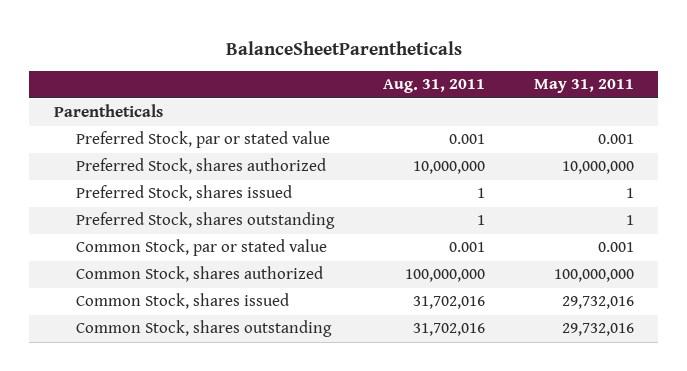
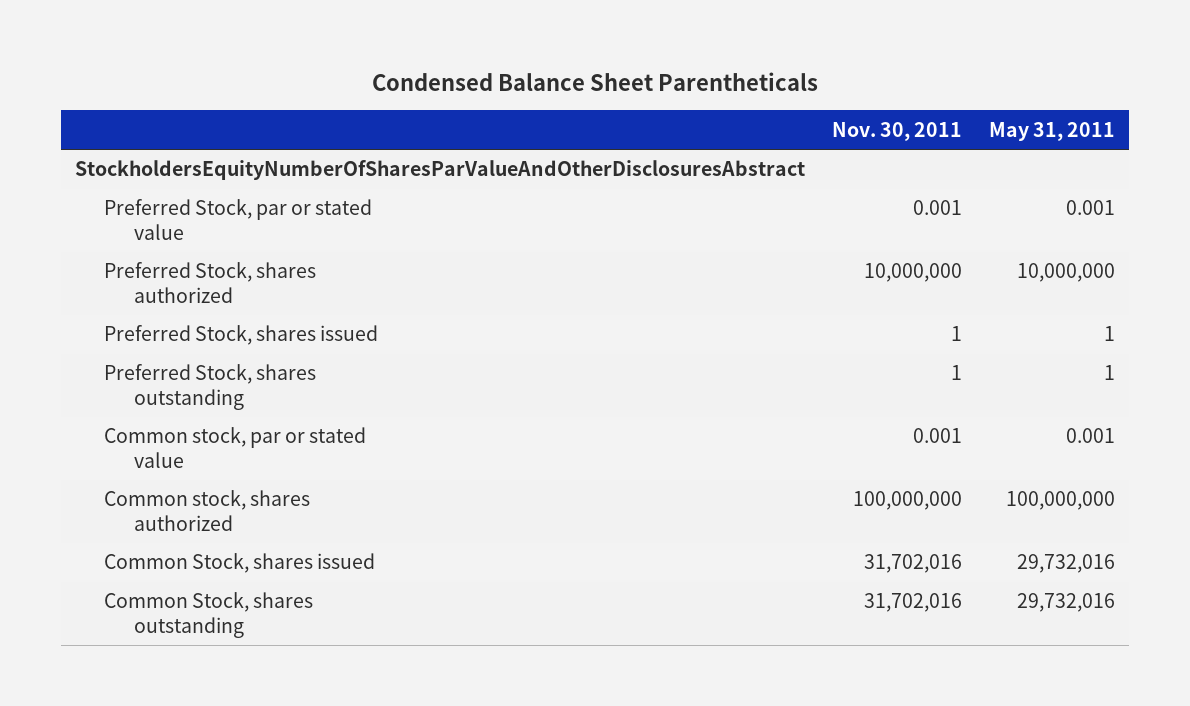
[225,40,462,55] BalanceSheetParentheticals -> [371,71,818,91] Condensed Balance Sheet Parentheticals
[383,79,486,94] Aug. 31, 2011 -> none
none -> [831,121,962,141] Nov. 30, 2011
[53,104,163,118] Parentheticals -> none
none -> [74,160,805,181] StockholdersEquityNumberOfSharesParValueAndOtherDisclosuresAbstract
[76,239,328,257] Common Stock, par or stated value -> [104,427,367,468] Common stock, par or stated value
[76,266,324,283] Common Stock, shares authorized -> [104,490,311,531] Common stock, shares authorized

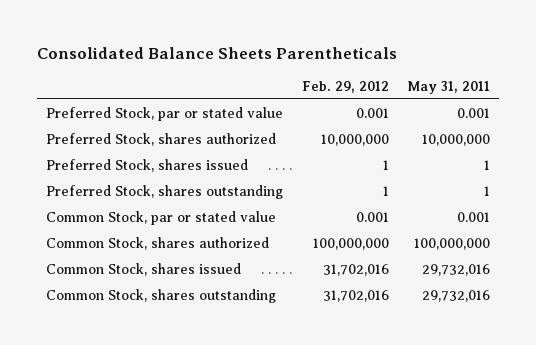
[371,71,818,91] Condensed Balance Sheet Parentheticals -> [37,47,398,60] Consolidated Balance Sheets Parentheticals
[831,121,962,141] Nov. 30, 2011 -> none
none -> [301,81,389,94] Feb. 29, 2012
[74,160,805,181] StockholdersEquityNumberOfSharesParValueAndOtherDisclosuresAbstract -> none
[104,427,367,468] Common stock, par or stated value -> [46,210,277,225] Common Stock, par or stated value
[104,490,311,531] Common stock, shares authorized -> [46,236,270,250] Common Stock, shares authorized

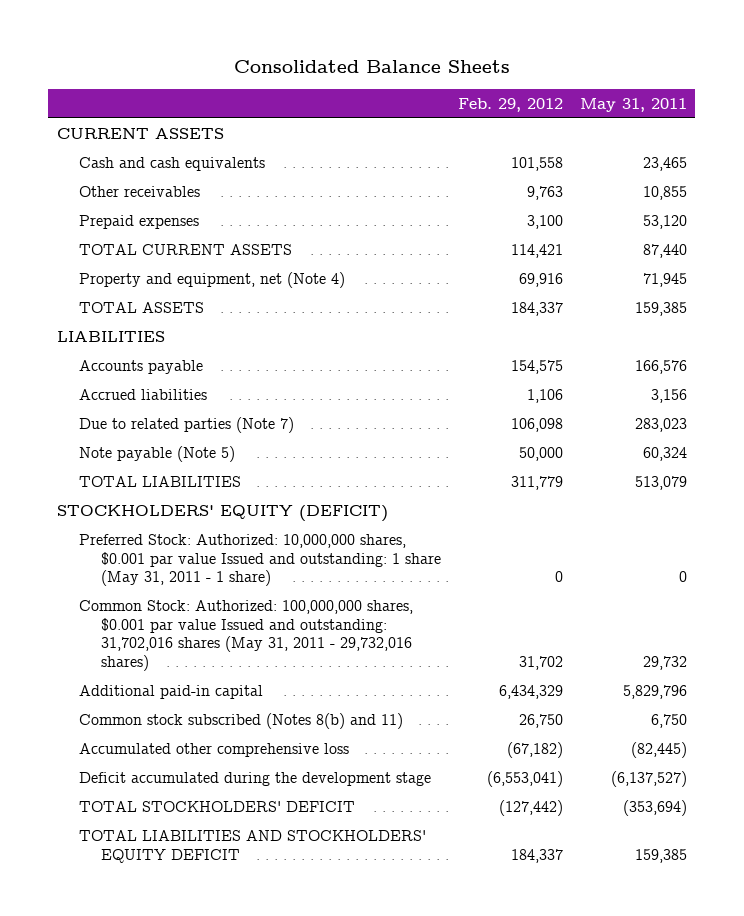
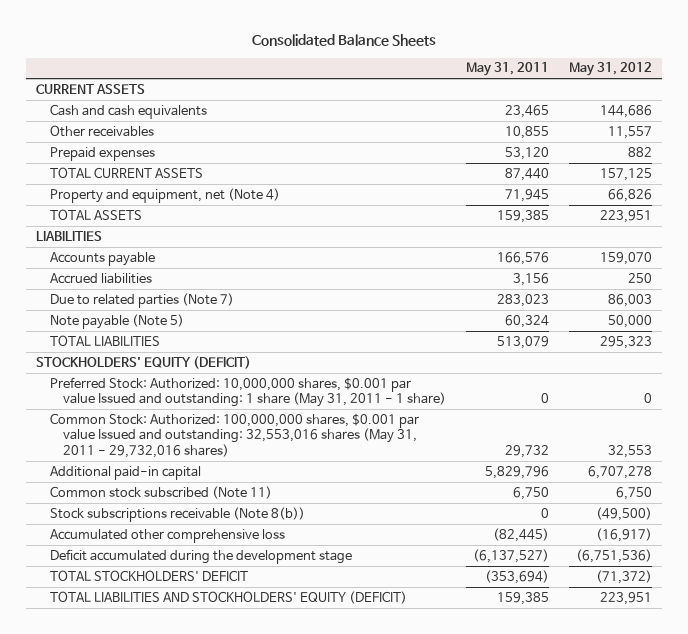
[457,98,563,113] Feb. 29, 2012 -> none
none -> [568,62,652,77] May 31, 2012
[78,599,413,672] Common Stock: Authorized: 100,000,000 shares, $0.001 par value Issued and outstanding: 31,702,016 shares (May 31, 2011 - 29,732,016 shares) -> [49,412,419,458] Common Stock: Authorized: 100,000,000 shares, $0.001 par value Issued and outstanding: 32,553,016 shares (May 31, 2011 - 29,732,016 shares)
[78,712,403,729] Common stock subscribed (Notes 8(b) and 11) -> [49,485,272,499] Common stock subscribed (Note 11)
none -> [49,506,305,522] Stock subscriptions receivable (Note 8(b))
[78,829,426,863] TOTAL LIABILITIES AND STOCKHOLDERS' EQUITY DEFICIT -> [49,590,407,604] TOTAL LIABILITIES AND STOCKHOLDERS' EQUITY (DEFICIT)

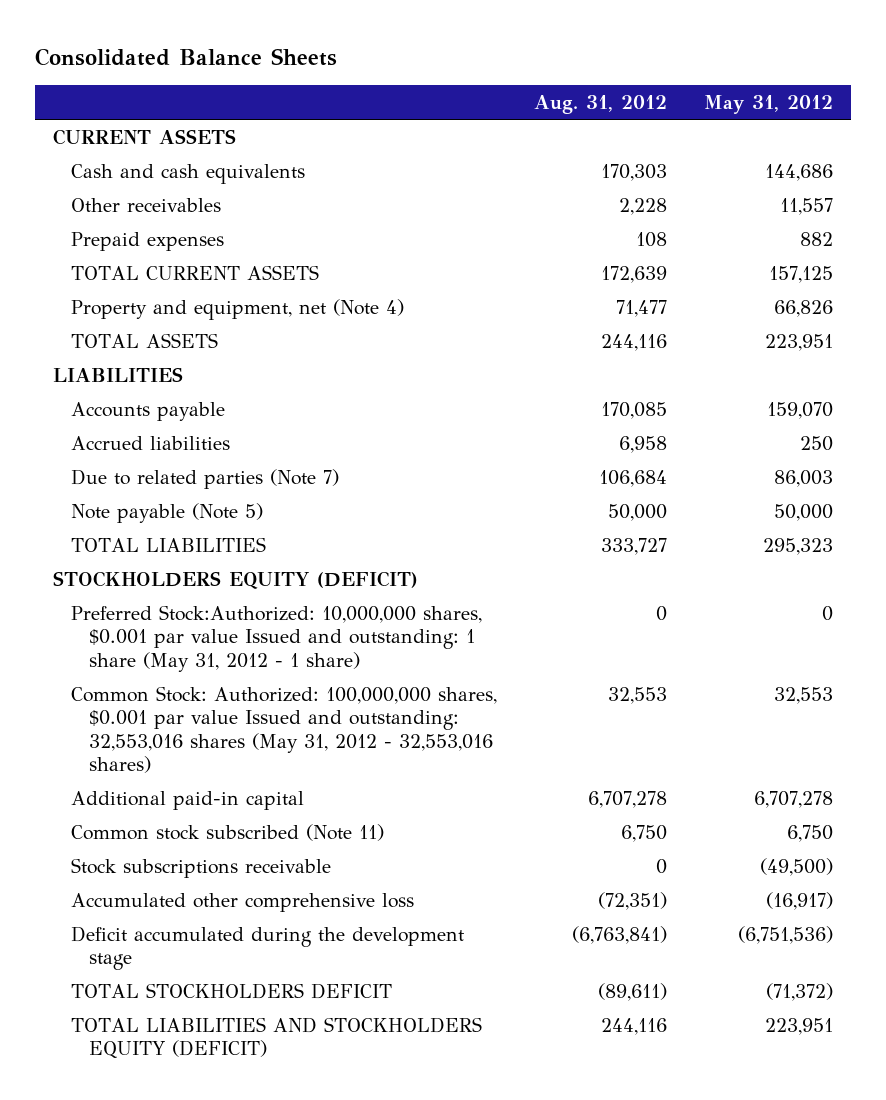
[466,62,550,77] May 31, 2011 -> none
none -> [533,95,667,115] Aug. 31, 2012
[36,355,252,369] STOCKHOLDERS' EQUITY (DEFICIT) -> [53,570,419,589] STOCKHOLDERS EQUITY (DEFICIT)
[49,376,447,408] Preferred Stock: Authorized: 10,000,000 shares, $0.001 par value Issued and outstanding: 1 share (May 31, 2011 - 1 share) -> [70,604,482,672] Preferred Stock:Authorized: 10,000,000 shares, $0.001 par value Issued and outstanding: 1 share (May 31, 2012 - 1 share)
[49,412,419,458] Common Stock: Authorized: 100,000,000 shares, $0.001 par value Issued and outstanding: 32,553,016 shares (May 31, 2011 - 29,732,016 shares) -> [70,685,497,773] Common Stock: Authorized: 100,000,000 shares, $0.001 par value Issued and outstanding: 32,553,016 shares (May 31, 2012 - 32,553,016 shares)
[49,506,305,522] Stock subscriptions receivable (Note 8(b)) -> [70,857,331,878] Stock subscriptions receivable
[49,569,248,581] TOTAL STOCKHOLDERS' DEFICIT -> [70,982,392,999] TOTAL STOCKHOLDERS DEFICIT
[49,590,407,604] TOTAL LIABILITIES AND STOCKHOLDERS' EQUITY (DEFICIT) -> [70,1016,482,1060] TOTAL LIABILITIES AND STOCKHOLDERS EQUITY (DEFICIT)

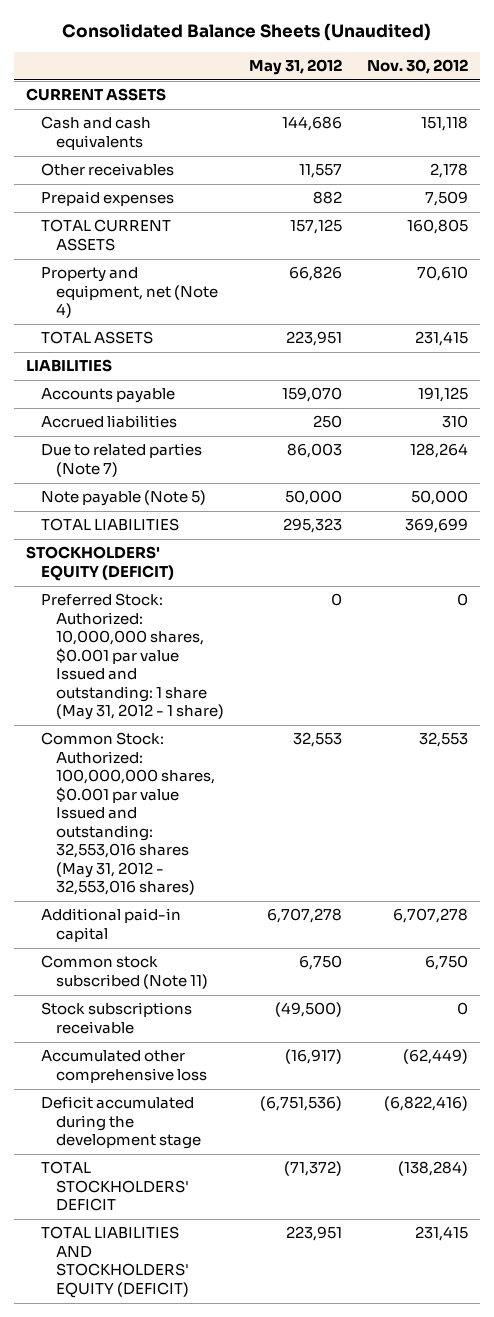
[34,48,337,67] Consolidated Balance Sheets -> [62,22,432,41] Consolidated Balance Sheets (Unaudited)
[533,95,667,115] Aug. 31, 2012 -> none
none -> [367,59,469,75] Nov. 30, 2012
[53,570,419,589] STOCKHOLDERS EQUITY (DEFICIT) -> [26,546,175,581] STOCKHOLDERS' EQUITY (DEFICIT)
[70,604,482,672] Preferred Stock:Authorized: 10,000,000 shares, $0.001 par value Issued and outstanding: 1 share (May 31, 2012 - 1 share) -> [41,593,225,721] Preferred Stock: Authorized: 10,000,000 shares, $0.001 par value Issued and outstanding: 1 share (May 31, 2012 - 1 share)
[70,982,392,999] TOTAL STOCKHOLDERS DEFICIT -> [41,1161,190,1212] TOTAL STOCKHOLDERS' DEFICIT
[70,1016,482,1060] TOTAL LIABILITIES AND STOCKHOLDERS EQUITY (DEFICIT) -> [41,1226,190,1298] TOTAL LIABILITIES AND STOCKHOLDERS' EQUITY (DEFICIT)

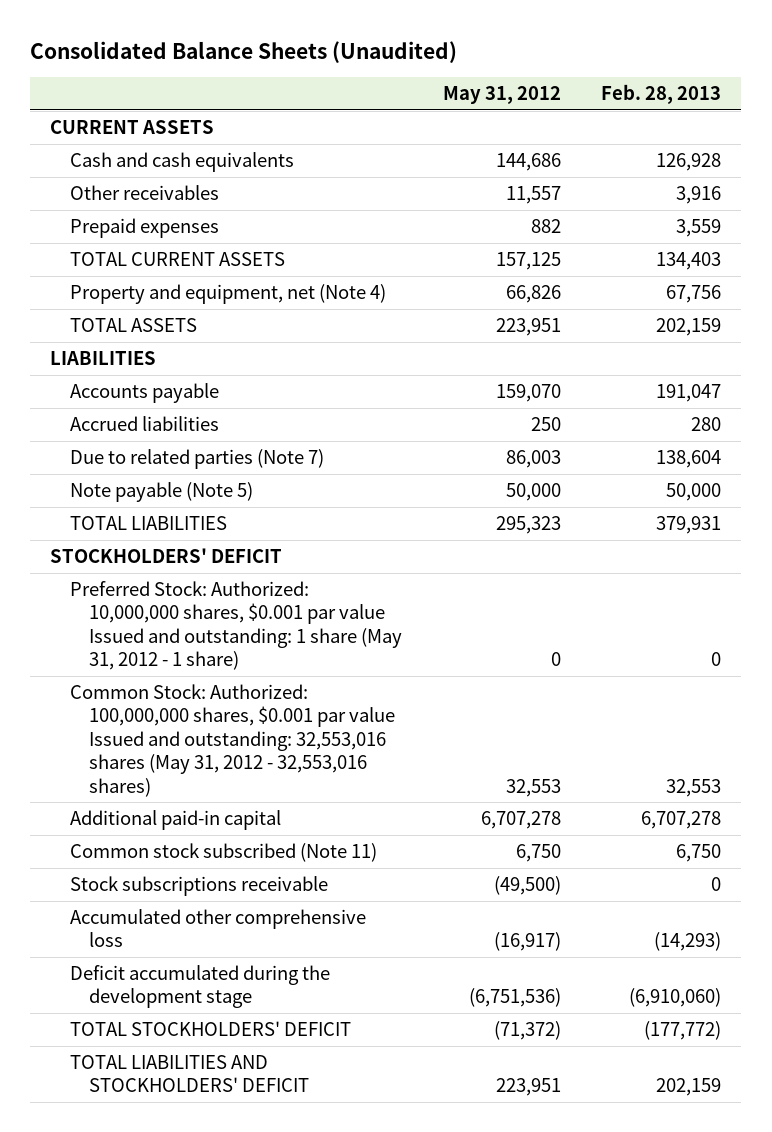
[367,59,469,75] Nov. 30, 2012 -> none
none -> [601,84,722,105] Feb. 28, 2013
[26,546,175,581] STOCKHOLDERS' EQUITY (DEFICIT) -> [50,548,283,564] STOCKHOLDERS' DEFICIT
[41,1226,190,1298] TOTAL LIABILITIES AND STOCKHOLDERS' EQUITY (DEFICIT) -> [69,1055,309,1093] TOTAL LIABILITIES AND STOCKHOLDERS' DEFICIT

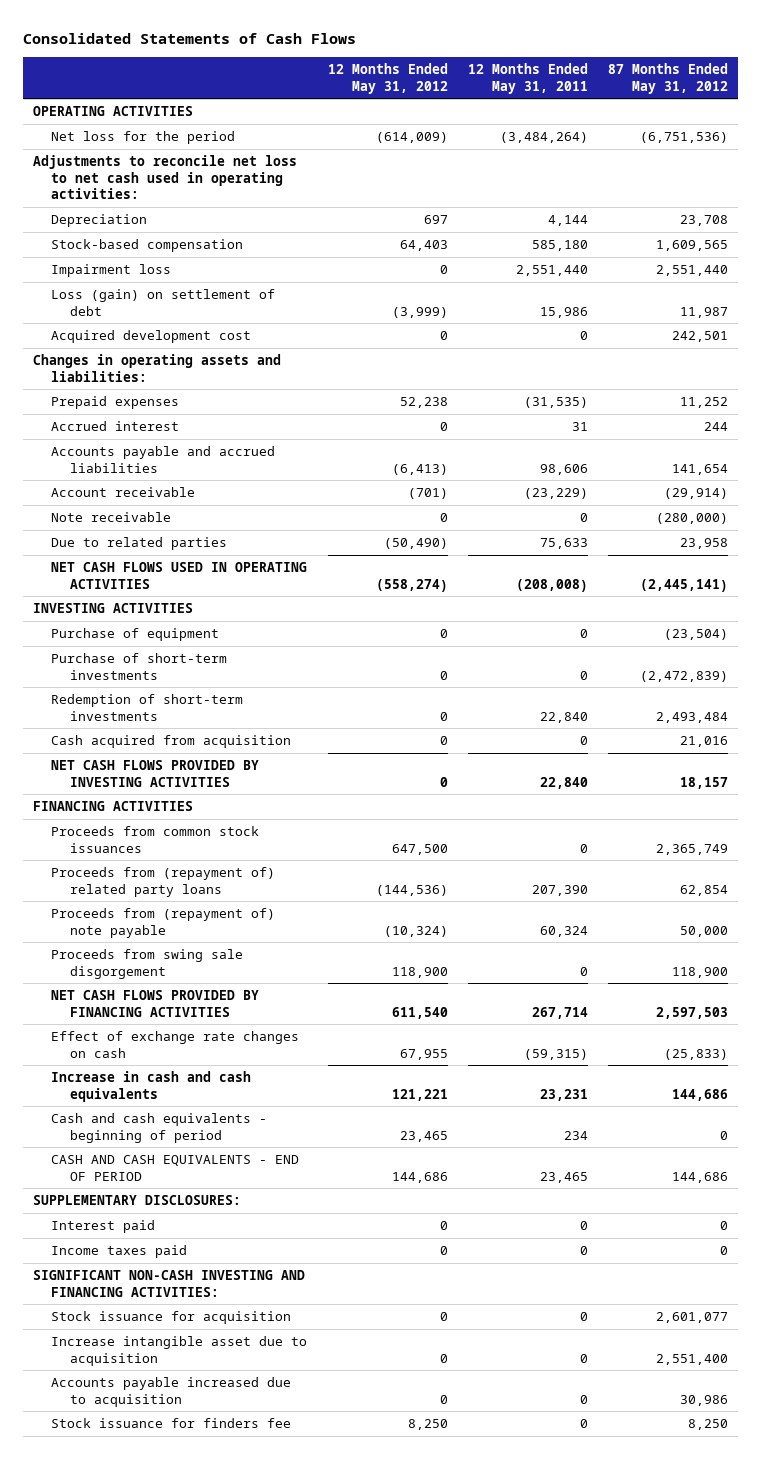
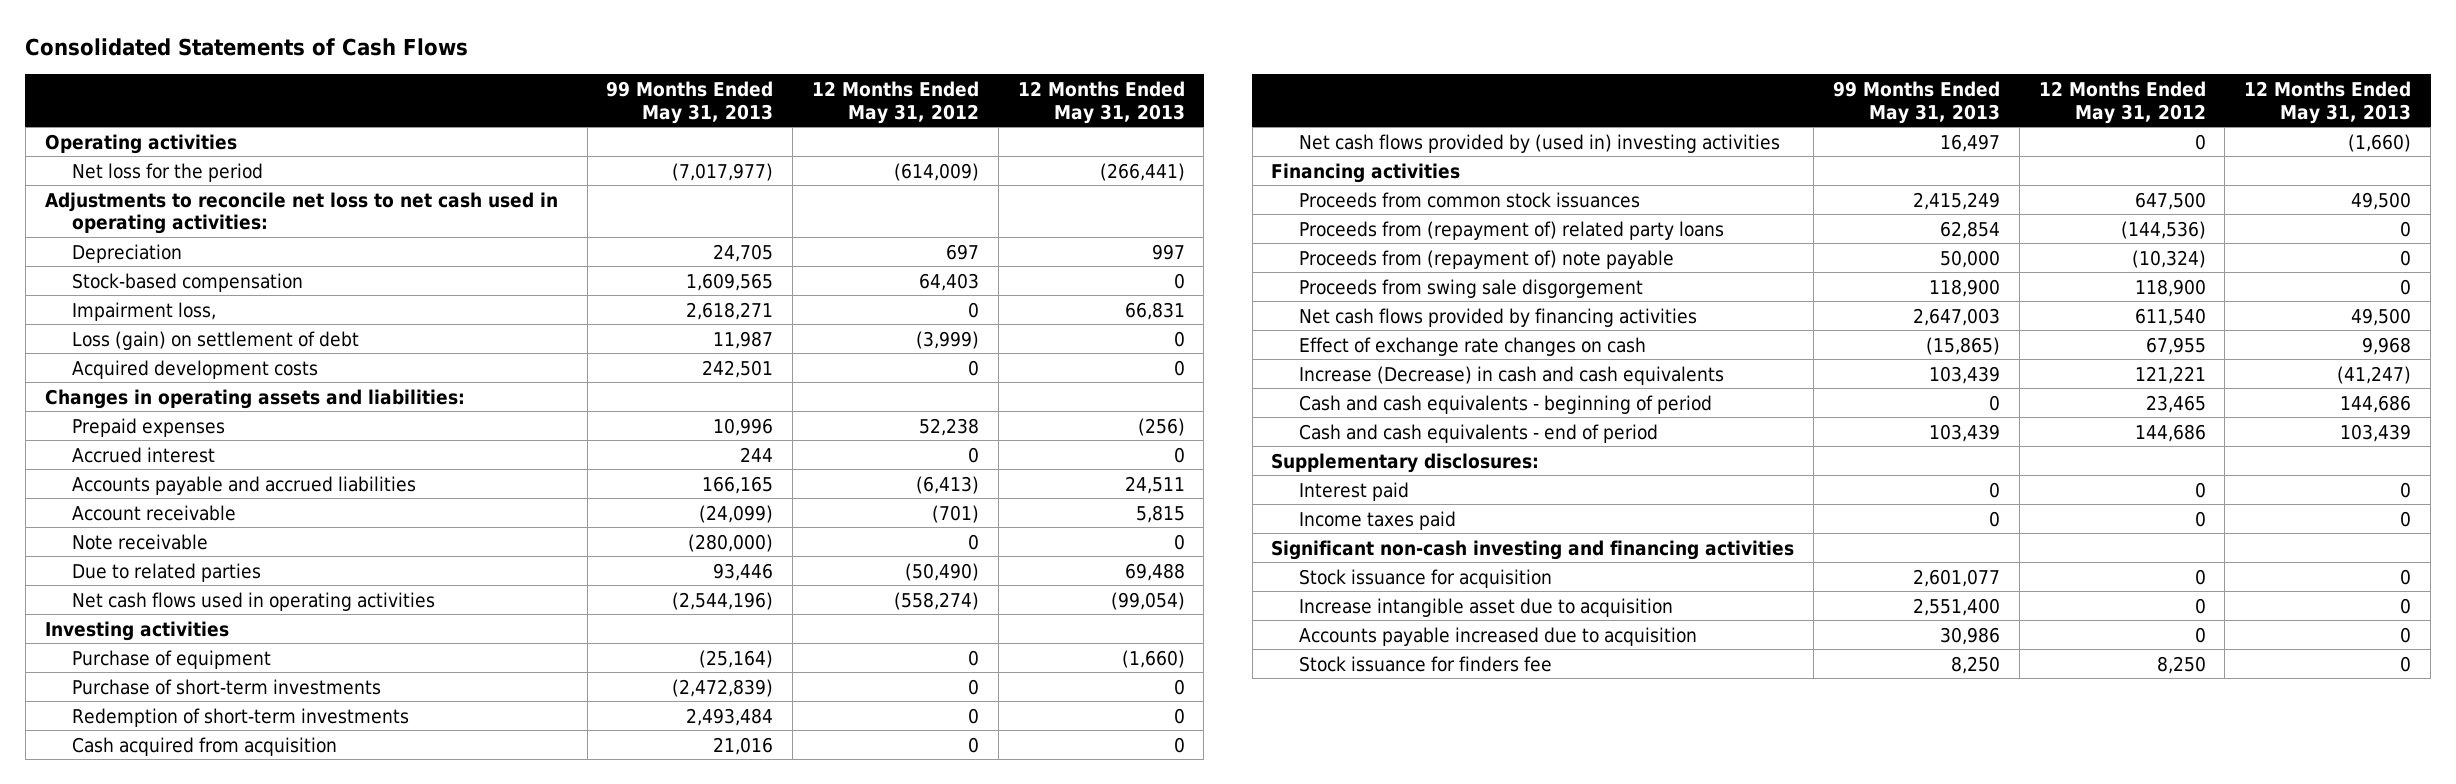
[467,63,588,94] 12 Months Ended May 31, 2011 -> none
[608,63,729,94] 87 Months Ended May 31, 2012 -> none
none -> [606,81,774,124] 99 Months Ended May 31, 2013
none -> [1017,81,1185,124] 12 Months Ended May 31, 2013
[33,106,194,117] OPERATING ACTIVITIES -> [44,133,237,154] Operating activities
[51,264,172,278] Impairment loss -> [72,301,217,321] Impairment loss,
[51,330,252,344] Acquired development cost -> [72,359,319,379] Acquired development costs
[51,562,308,589] NET CASH FLOWS USED IN OPERATING ACTIVITIES -> [72,591,436,611] Net cash flows used in operating activities
[33,603,194,614] INVESTING ACTIVITIES -> [44,620,229,641] Investing activities
[51,760,260,787] NET CASH FLOWS PROVIDED BY INVESTING ACTIVITIES -> [1298,133,1780,153] Net cash flows provided by (used in) investing activities
[33,801,194,812] FINANCING ACTIVITIES -> [1271,162,1461,183] Financing activities
[51,990,260,1017] NET CASH FLOWS PROVIDED BY FINANCING ACTIVITIES -> [1298,307,1697,327] Net cash flows provided by financing activities
[51,1071,252,1102] Increase in cash and cash equivalents -> [1298,365,1724,385] Increase (Decrease) in cash and cash equivalents
[51,1155,300,1181] CASH AND CASH EQUIVALENTS - END OF PERIOD -> [1298,423,1658,443] Cash and cash equivalents - end of period
[33,1195,242,1206] SUPPLEMENTARY DISCLOSURES: -> [1271,452,1540,473] Supplementary disclosures:
[33,1270,306,1297] SIGNIFICANT NON-CASH INVESTING AND FINANCING ACTIVITIES: -> [1271,539,1795,560] Significant non-cash investing and financing activities

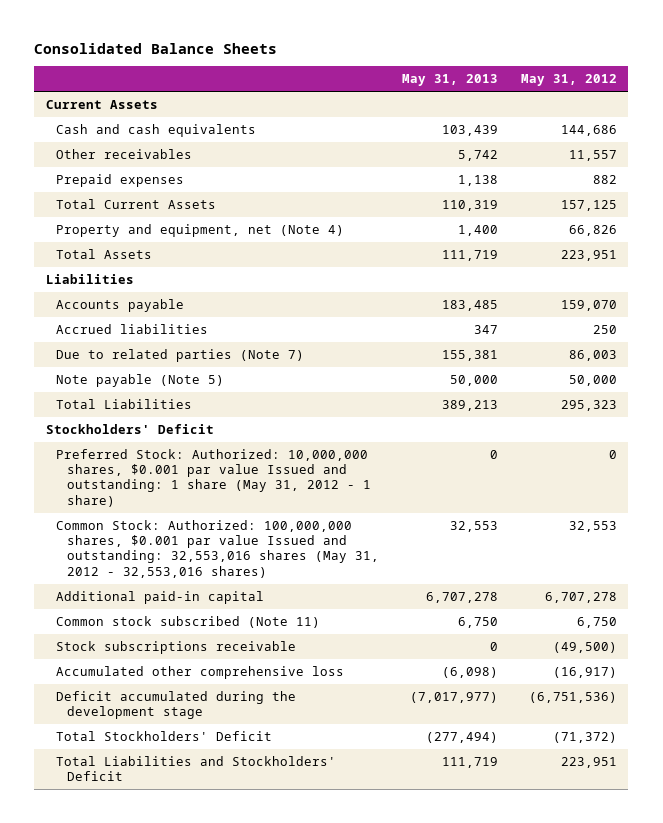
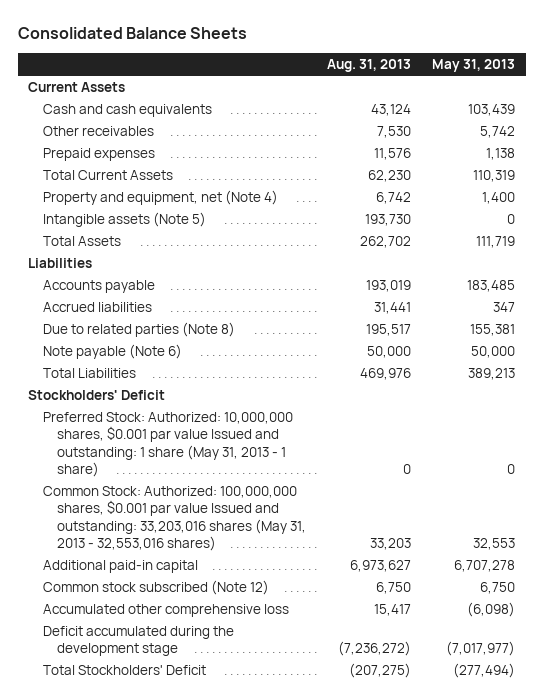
[520,74,617,87] May 31, 2012 -> none
none -> [327,59,412,73] Aug. 31, 2013
none -> [42,212,206,228] Intangible assets (Note 5)
[56,349,305,363] Due to related parties (Note 7) -> [42,322,235,338] Due to related parties (Note 8)
[56,374,225,388] Note payable (Note 5) -> [42,344,182,360] Note payable (Note 6)
[56,449,371,507] Preferred Stock: Authorized: 10,000,000 shares, $0.001 par value Issued and outstanding: 1 share (May 31, 2012 - 1 share) -> [42,412,293,478] Preferred Stock: Authorized: 10,000,000 shares, $0.001 par value Issued and outstanding: 1 share (May 31, 2013 - 1 share)
[56,520,379,578] Common Stock: Authorized: 100,000,000 shares, $0.001 par value Issued and outstanding: 32,553,016 shares (May 31, 2012 - 32,553,016 shares) -> [42,486,306,552] Common Stock: Authorized: 100,000,000 shares, $0.001 par value Issued and outstanding: 33,203,016 shares (May 31, 2013 - 32,553,016 shares)
[56,641,297,655] Stock subscriptions receivable -> none
[56,616,321,629] Common stock subscribed (Note 11) -> [42,580,269,596] Common stock subscribed (Note 12)
[56,756,337,782] Total Liabilities and Stockholders' Deficit -> none

